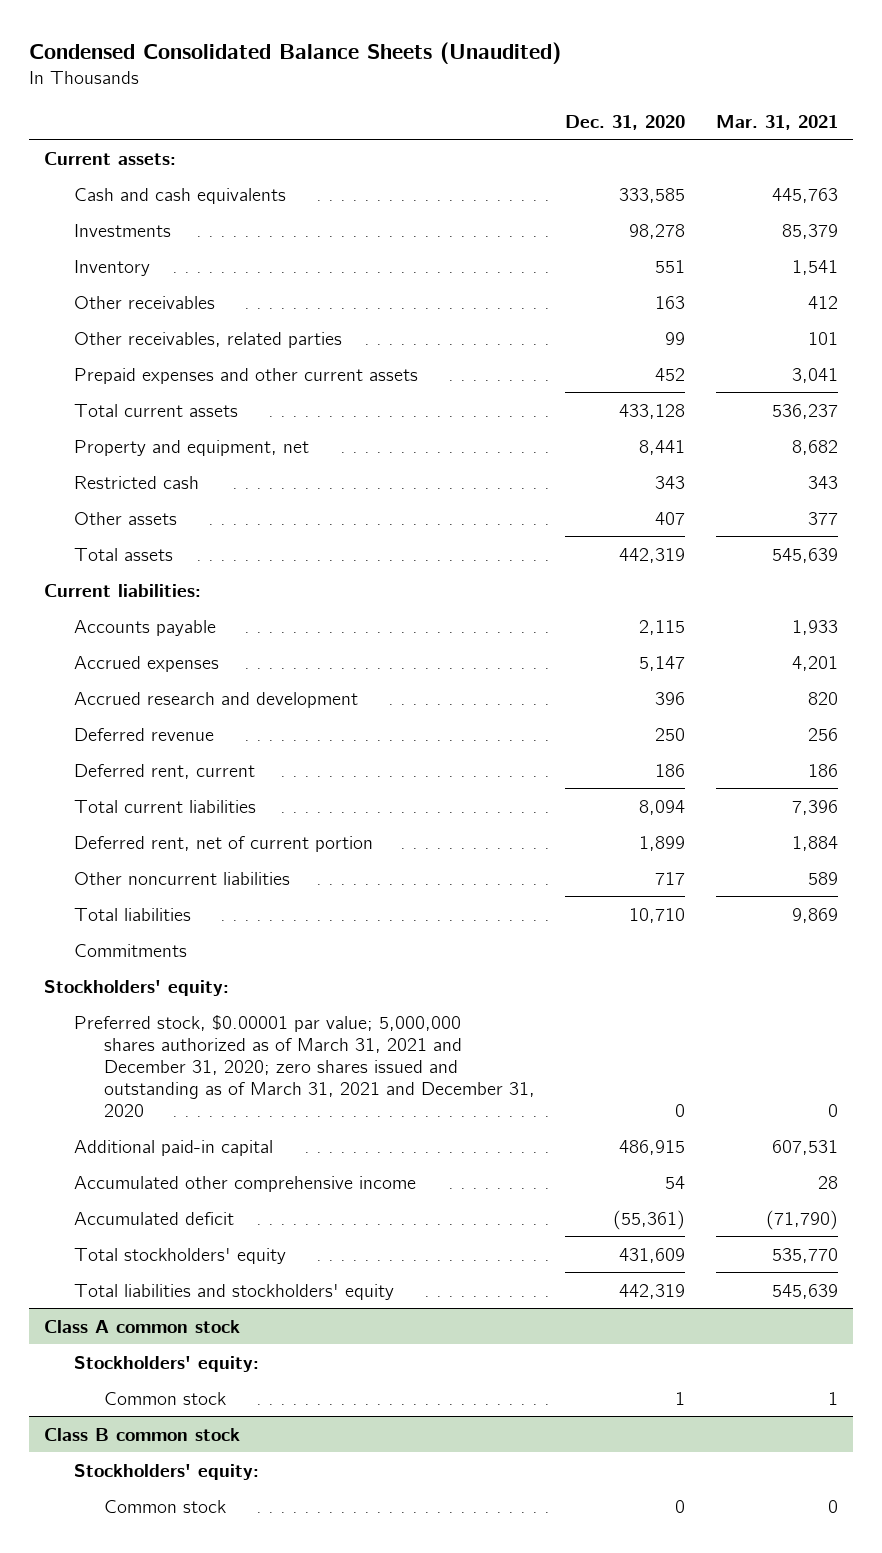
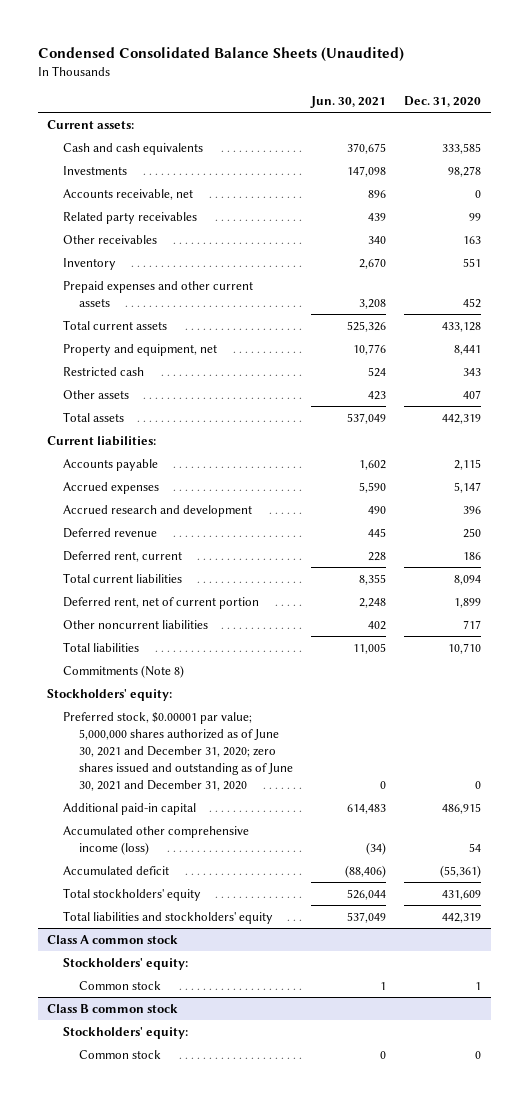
[715,115,838,131] Mar. 31, 2021 -> none
none -> [309,96,386,109] Jun. 30, 2021
none -> [62,188,193,200] Accounts receivable, net
none -> [62,211,197,224] Related party receivables
[74,331,343,348] Other receivables, related parties -> none
[74,259,151,276] Inventory -> [62,257,116,270] Inventory
[74,943,188,957] Commitments -> [62,664,184,678] Commitments (Note 8)
[74,1014,536,1117] Preferred stock, $0.00001 par value; 5,000,000 shares authorized as of March 31, 2021 and December 31, 2020; zero shares issued and outstanding as of March 31, 2021 and December 31, 2020 -> [62,711,293,792] Preferred stock, $0.00001 par value; 5,000,000 shares authorized as of June 30, 2021 and December 31, 2020; zero shares issued and outstanding as of June 30, 2021 and December 31, 2020
[74,1175,417,1192] Accumulated other comprehensive income -> [62,825,249,855] Accumulated other comprehensive income (loss)

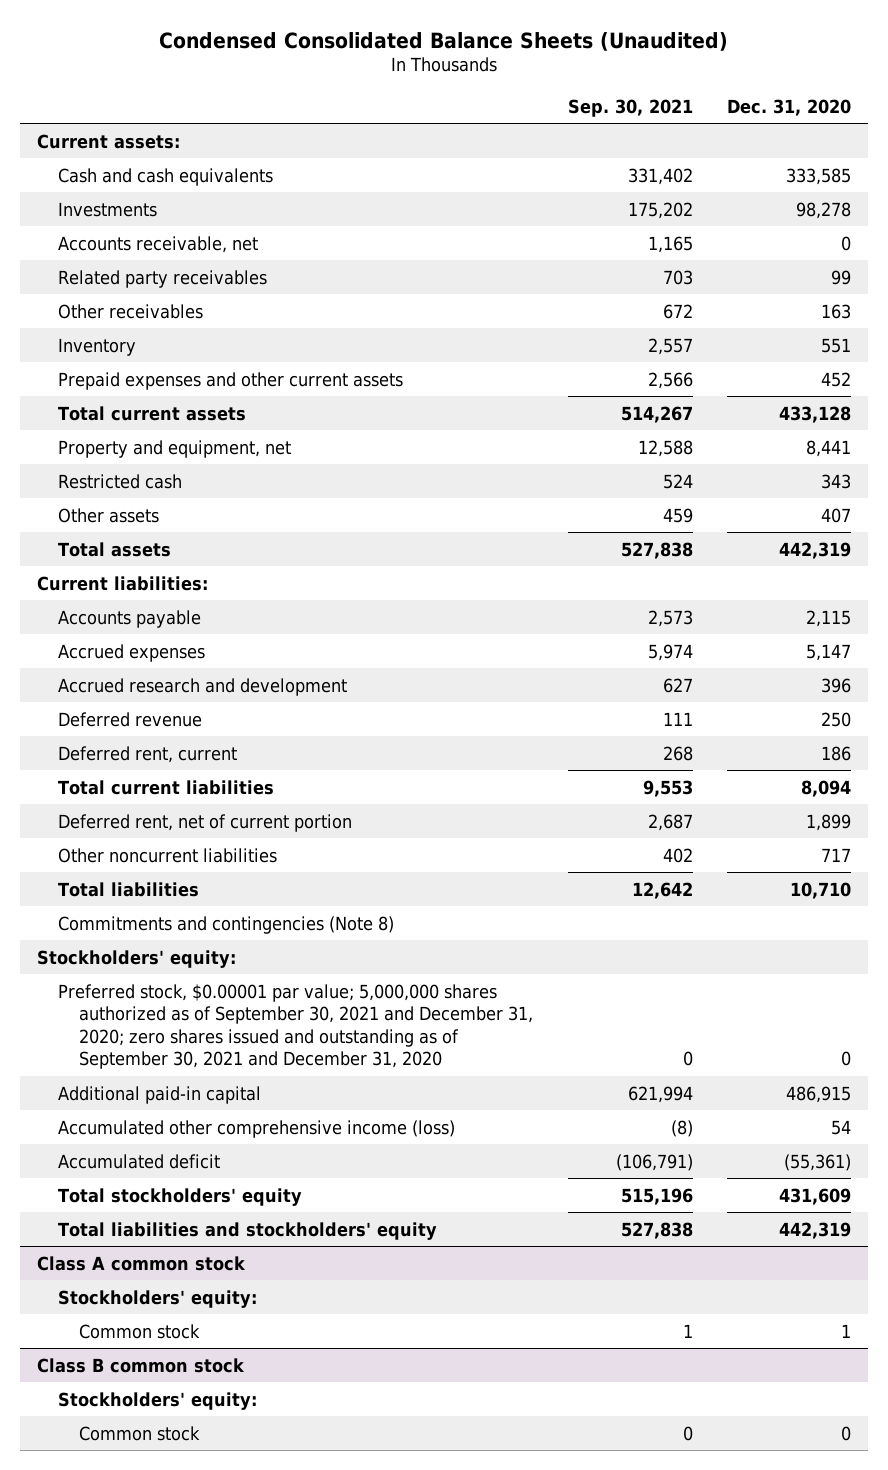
[309,96,386,109] Jun. 30, 2021 -> none
none -> [567,98,693,117] Sep. 30, 2021
[62,664,184,678] Commitments (Note 8) -> [58,915,395,934] Commitments and contingencies (Note 8)
[62,711,293,792] Preferred stock, $0.00001 par value; 5,000,000 shares authorized as of June 30, 2021 and December 31, 2020; zero shares issued and outstanding as of June 30, 2021 and December 31, 2020 -> [58,983,534,1070] Preferred stock, $0.00001 par value; 5,000,000 shares authorized as of September 30, 2021 and December 31, 2020; zero shares issued and outstanding as of September 30, 2021 and December 31, 2020

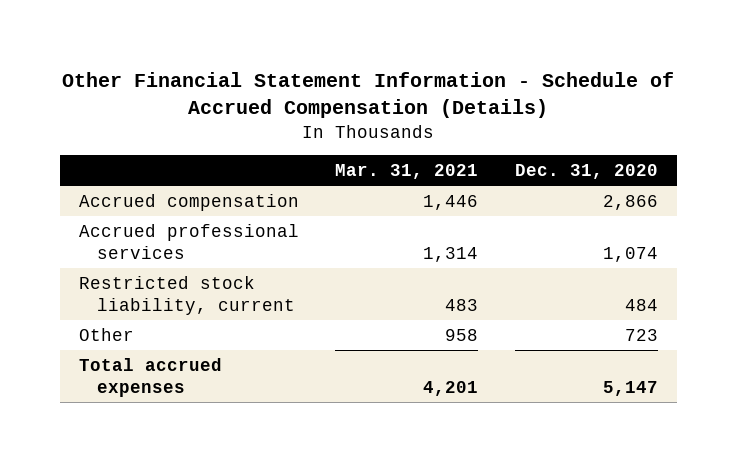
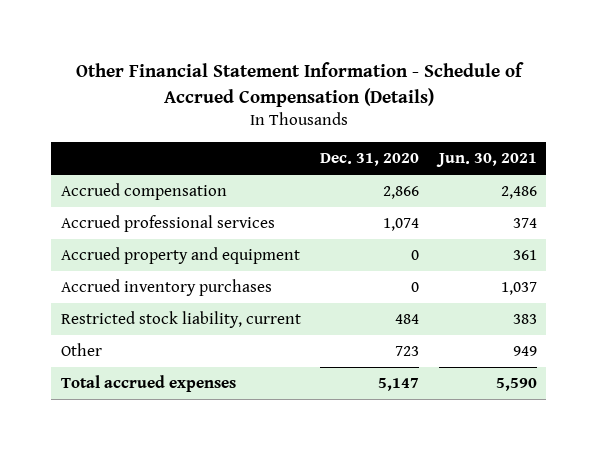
[335,163,479,179] Mar. 31, 2021 -> none
none -> [435,153,537,168] Jun. 30, 2021
none -> [60,247,300,265] Accrued property and equipment
none -> [60,279,272,297] Accrued inventory purchases

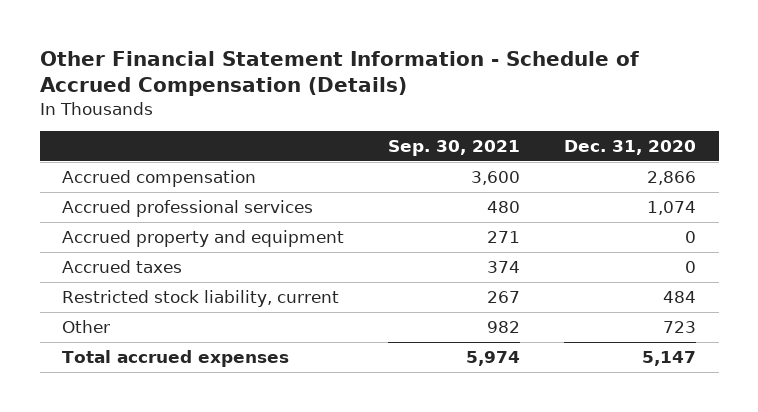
[435,153,537,168] Jun. 30, 2021 -> none
none -> [388,140,521,157] Sep. 30, 2021
[60,279,272,297] Accrued inventory purchases -> none
none -> [61,259,182,273] Accrued taxes

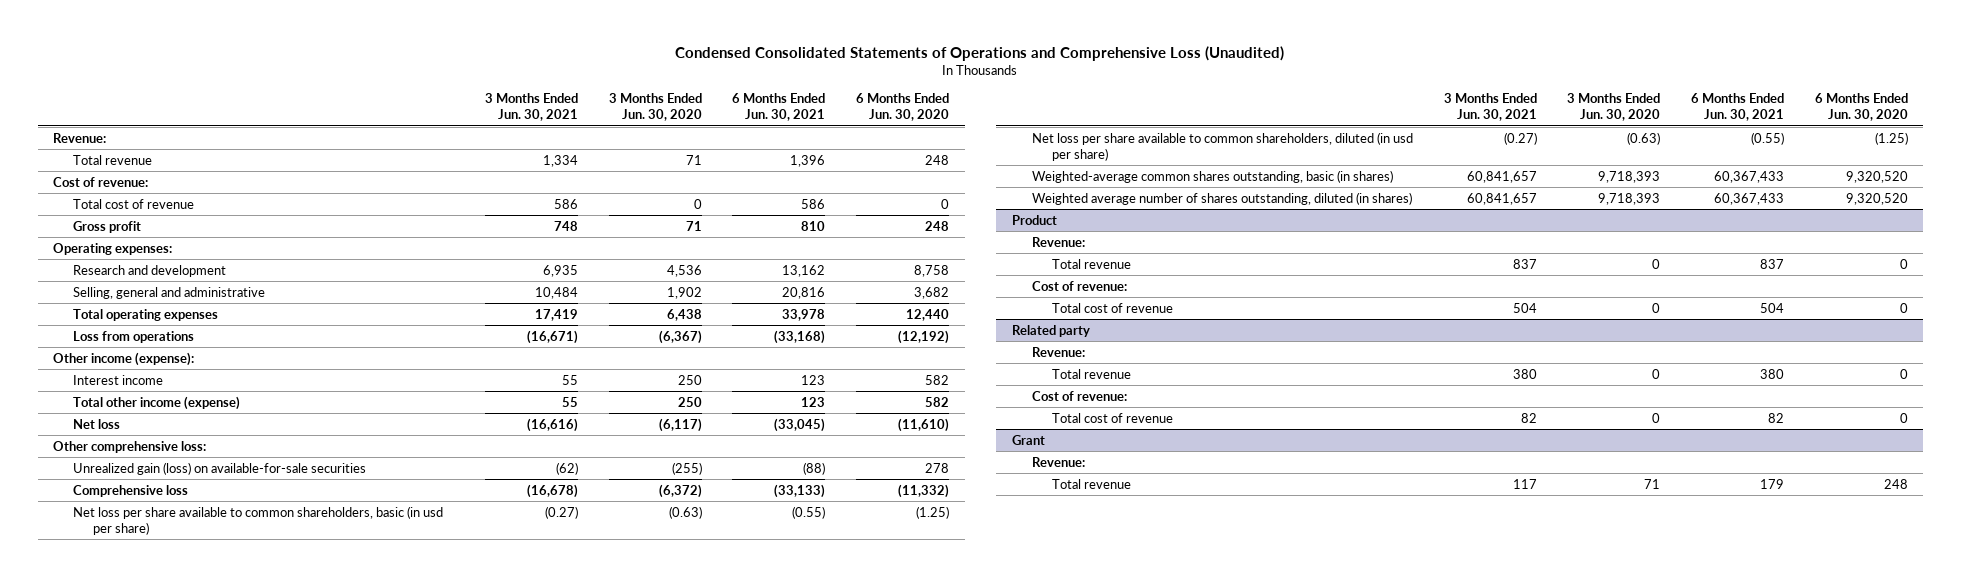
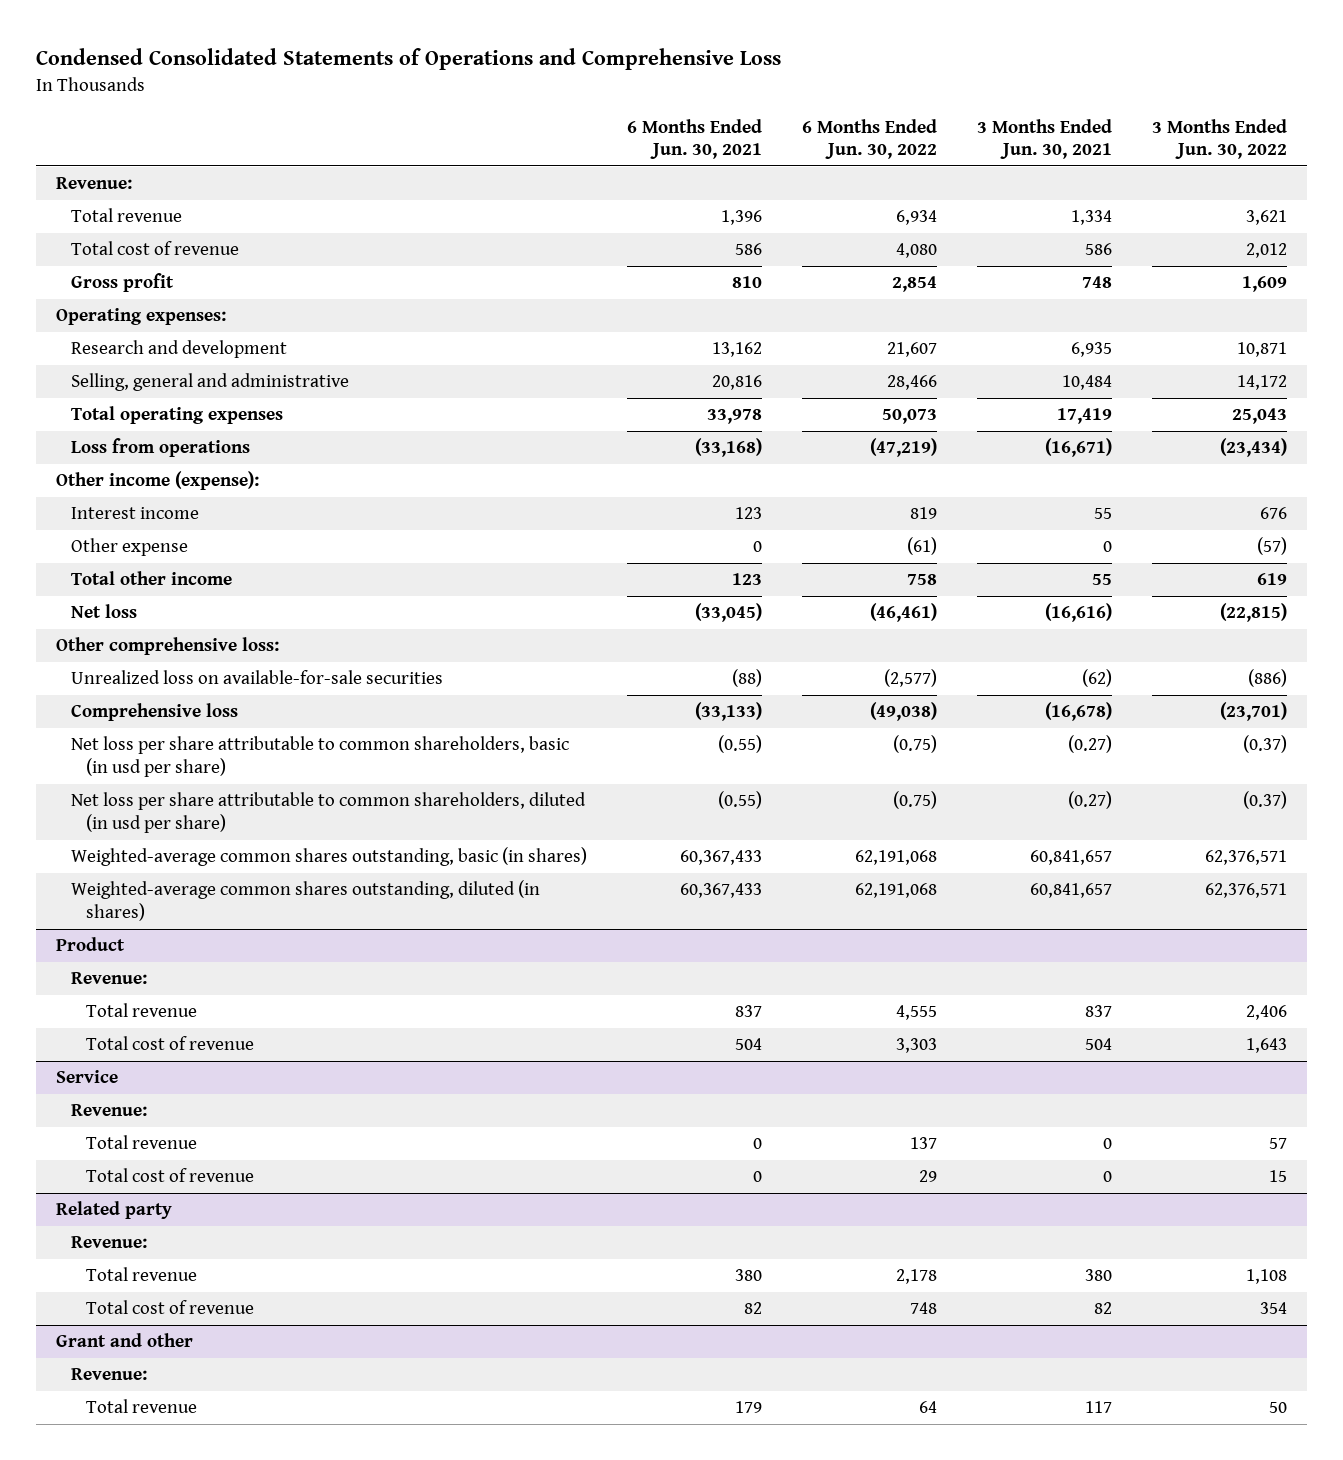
[675,45,1285,61] Condensed Consolidated Statements of Operations and Comprehensive Loss (Unaudited) -> [35,48,781,71] Condensed Consolidated Statements of Operations and Comprehensive Loss
[608,93,702,122] 3 Months Ended Jun. 30, 2020 -> none
[856,93,950,122] 6 Months Ended Jun. 30, 2020 -> none
none -> [802,118,938,160] 6 Months Ended Jun. 30, 2022
none -> [1152,118,1288,160] 3 Months Ended Jun. 30, 2022
[53,176,149,187] Cost of revenue: -> none
none -> [71,538,189,557] Other expense
[73,395,241,410] Total other income (expense) -> [71,571,233,586] Total other income
[73,461,367,475] Unrealized gain (loss) on available-for-sale securities -> [71,670,444,685] Unrealized loss on available-for-sale securities
[73,505,444,535] Net loss per share available to common shareholders, basic (in usd per share) -> [71,736,570,778] Net loss per share attributable to common shareholders, basic (in usd per share)
[1031,131,1413,161] Net loss per share available to common shareholders, diluted (in usd per share) -> [71,792,587,834] Net loss per share attributable to common shareholders, diluted (in usd per share)
[1031,191,1412,205] Weighted average number of shares outstanding, diluted (in shares) -> [71,880,541,922] Weighted-average common shares outstanding, diluted (in shares)
[1031,280,1127,291] Cost of revenue: -> none
none -> [55,1070,118,1084] Service
none -> [71,1104,148,1117] Revenue:
none -> [86,1135,198,1150] Total revenue
none -> [86,1168,255,1183] Total cost of revenue
[1031,390,1127,401] Cost of revenue: -> none
[1011,434,1045,445] Grant -> [55,1333,193,1348] Grant and other

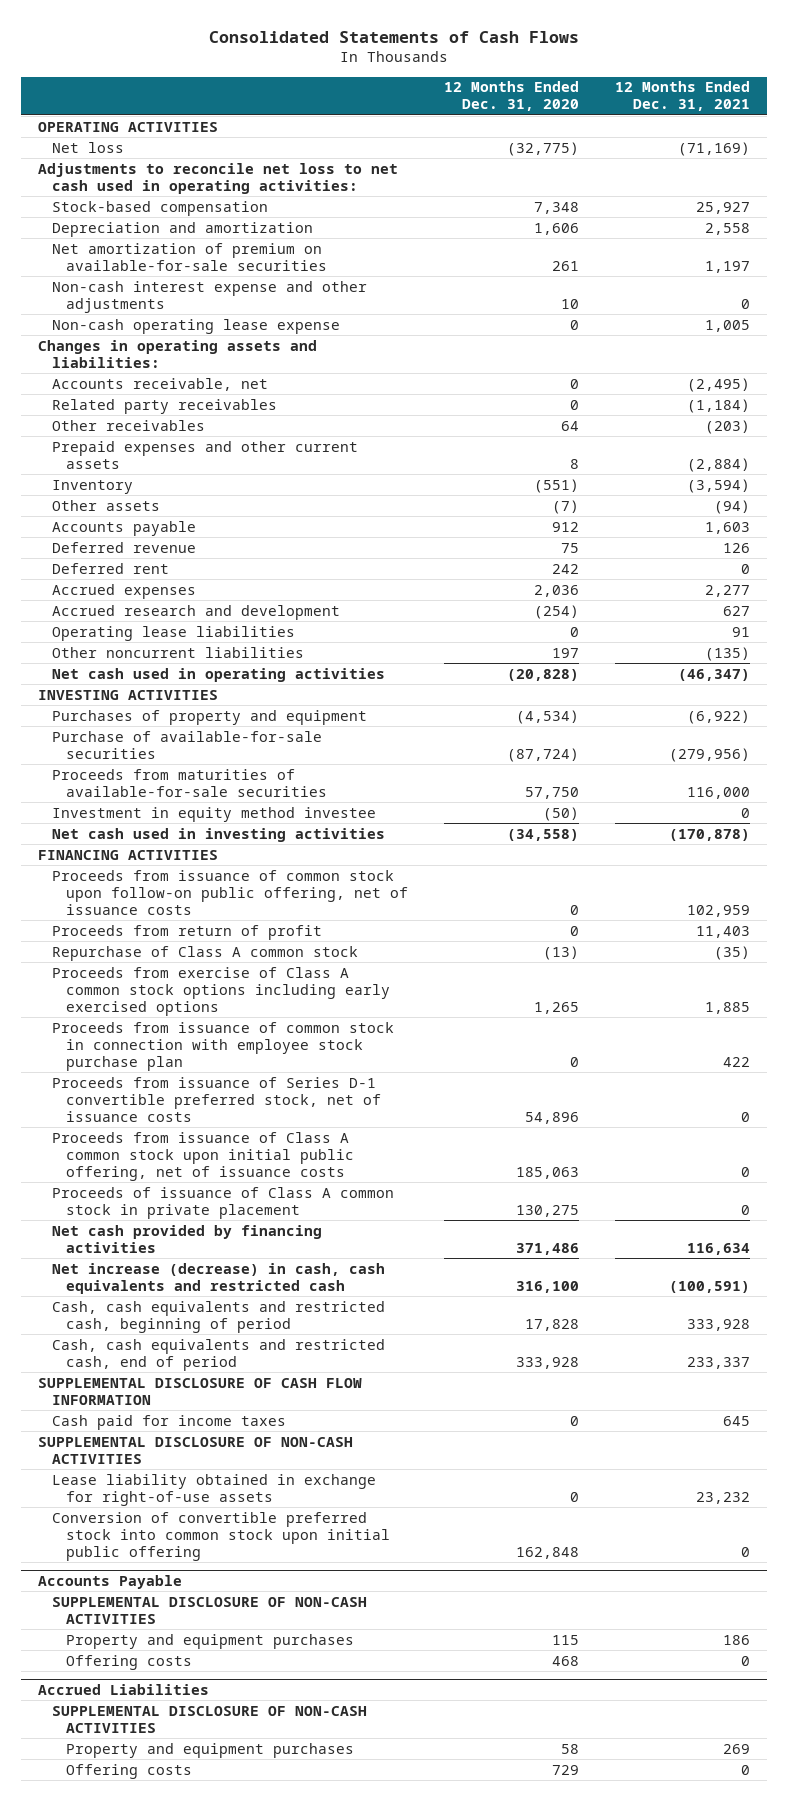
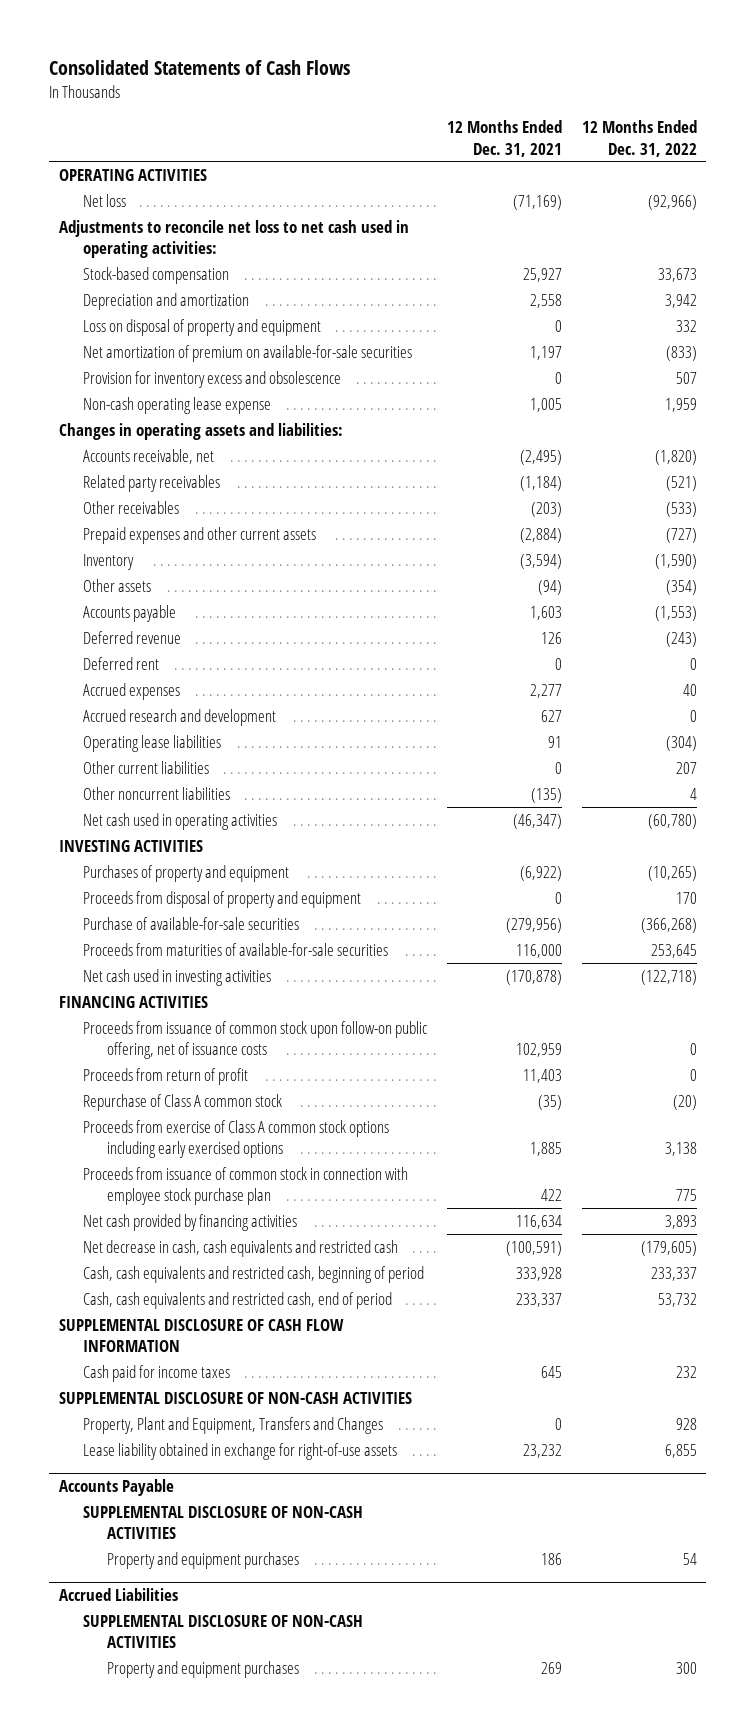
[443,81,579,112] 12 Months Ended Dec. 31, 2020 -> none
none -> [581,120,697,157] 12 Months Ended Dec. 31, 2022
none -> [82,318,321,336] Loss on disposal of property and equipment
[52,280,368,313] Non-cash interest expense and other adjustments -> none
none -> [82,370,341,388] Provision for inventory excess and obsolescence
none -> [82,760,209,774] Other current liabilities
none -> [82,890,361,908] Proceeds from disposal of property and equipment
[52,806,377,822] Investment in equity method investee -> none
[52,1076,382,1122] Proceeds from issuance of Series D-1 convertible preferred stock, net of issuance costs -> none
[52,1131,355,1181] Proceeds from issuance of Class A common stock upon initial public offering, net of issuance costs -> none
[52,1186,395,1219] Proceeds of issuance of Class A common stock in private placement -> none
[52,1262,386,1294] Net increase (decrease) in cash, cash equivalents and restricted cash -> [82,1239,398,1257] Net decrease in cash, cash equivalents and restricted cash
none -> [82,1416,383,1434] Property, Plant and Equipment, Transfers and Changes
[52,1511,391,1561] Conversion of convertible preferred stock into common stock upon initial public offering -> none
[66,1654,193,1670] Offering costs -> none
[66,1763,193,1779] Offering costs -> none

